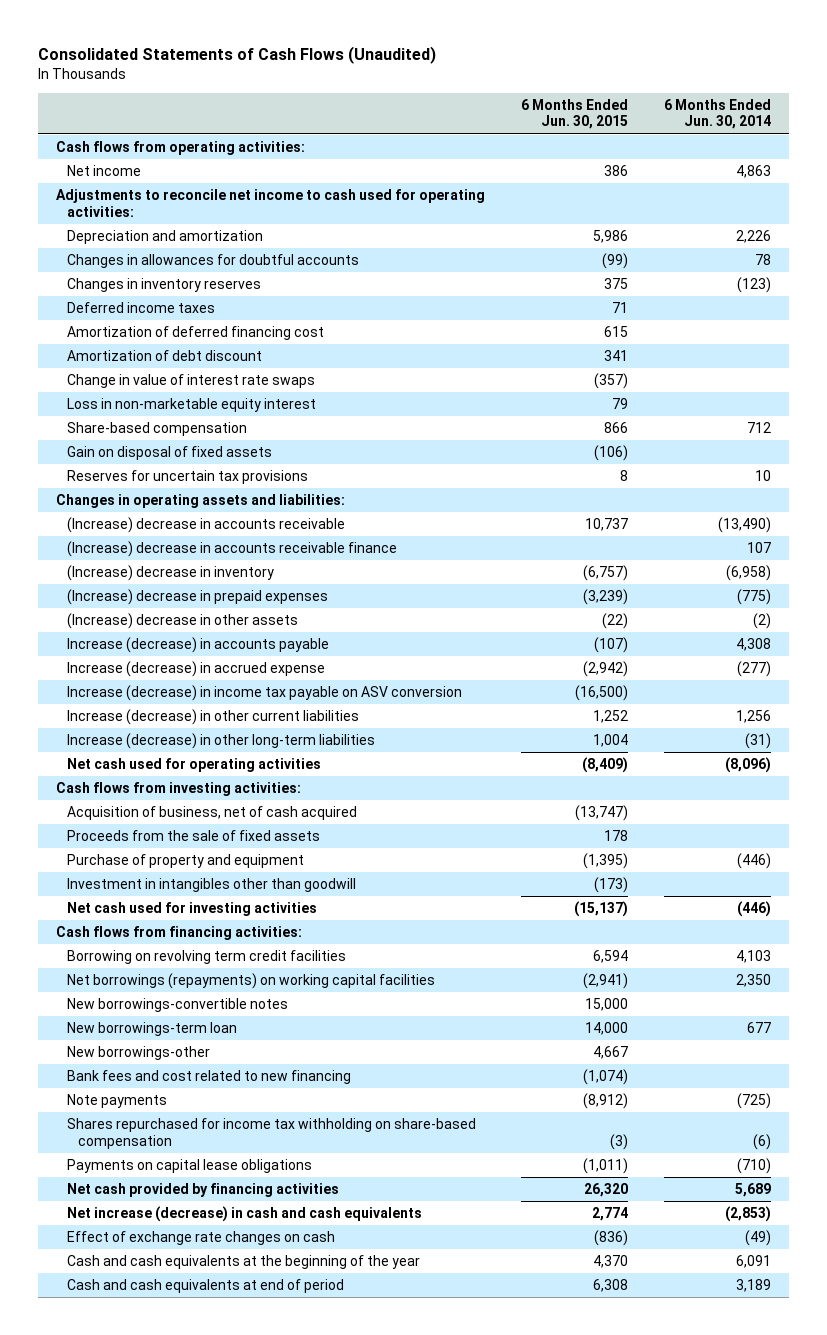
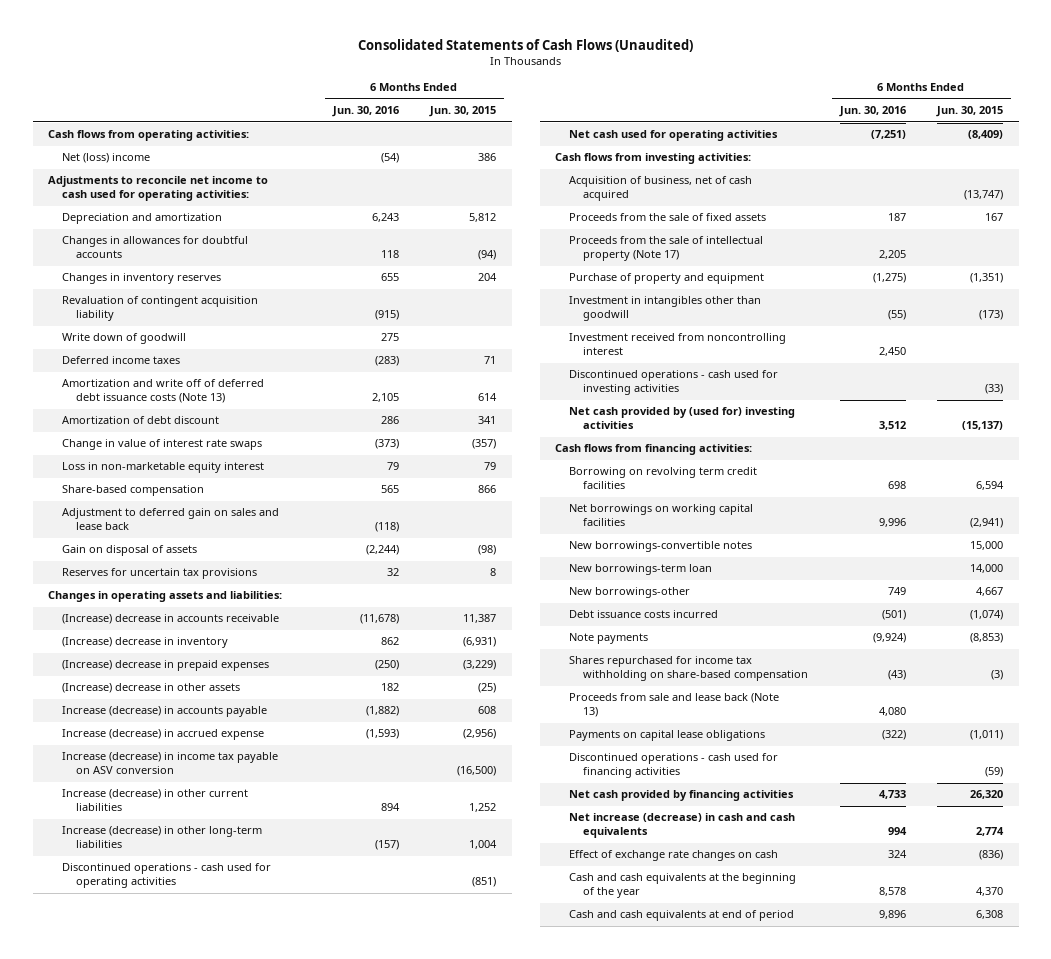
[664,98,772,130] 6 Months Ended Jun. 30, 2014 -> none
none -> [331,106,399,118] Jun. 30, 2016
[66,165,141,177] Net income -> [62,153,151,164] Net (loss) income
[592,230,628,244] 5,986 -> [468,213,496,223] 5,812
[601,253,628,270] (99) -> [477,250,496,261] (94)
[603,278,628,290] 375 -> [477,273,497,282] 204
none -> [62,296,259,322] Revaluation of contingent acquisition liability
none -> [62,333,187,345] Write down of goodwill
[66,326,324,341] Amortization of deferred financing cost -> [62,379,265,404] Amortization and write off of deferred debt issuance costs (Note 13)
[603,326,628,338] 615 -> [477,393,497,402] 614
none -> [62,508,280,531] Adjustment to deferred gain on sales and lease back
[66,446,272,461] Gain on disposal of fixed assets -> [62,545,198,557] Gain on disposal of assets
[593,445,628,462] (106) -> [477,545,496,556] (98)
[66,541,397,558] (Increase) decrease in accounts receivable finance -> none
[584,518,628,532] 10,737 -> [462,614,496,624] 11,387
[582,565,628,582] (6,757) -> [462,637,496,648] (6,931)
[582,589,628,606] (3,239) -> [462,660,496,671] (3,229)
[601,613,628,630] (22) -> [477,683,496,694] (25)
[593,637,628,654] (107) -> [477,706,496,715] 608
[582,661,628,678] (2,942) -> [462,729,496,740] (2,956)
none -> [62,863,272,889] Discontinued operations - cash used for operating activities
[603,830,628,842] 178 -> [984,213,1003,222] 167
none -> [569,236,764,262] Proceeds from the sale of intellectual property (Note 17)
[582,853,628,870] (1,395) -> [969,273,1003,284] (1,351)
none -> [569,333,787,356] Investment received from noncontrolling interest
none -> [569,370,779,396] Discontinued operations - cash used for investing activities
[66,902,317,917] Net cash used for investing activities -> [569,407,796,430] Net cash provided by (used for) investing activities
[66,973,435,990] Net borrowings (repayments) on working capital facilities -> [569,504,754,527] Net borrowings on working capital facilities
[66,1070,351,1085] Bank fees and cost related to new financing -> [569,610,719,619] Debt issuance costs incurred
[582,1093,628,1110] (8,912) -> [969,633,1003,644] (8,853)
none -> [569,693,780,718] Proceeds from sale and lease back (Note 13)
none -> [569,753,779,779] Discontinued operations - cash used for financing activities

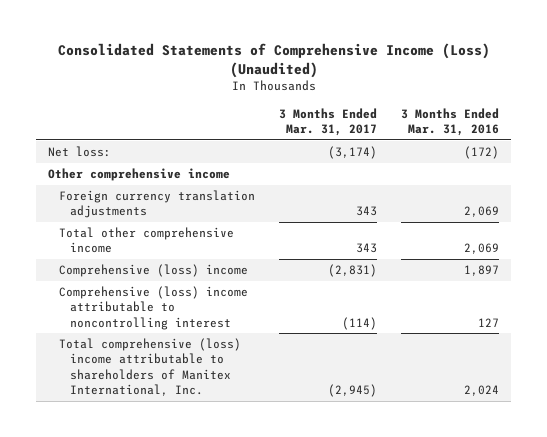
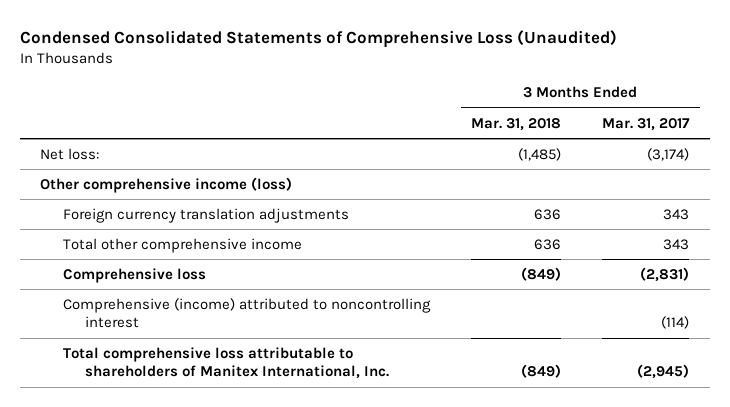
[57,43,490,78] Consolidated Statements of Comprehensive Income (Loss) (Unaudited) -> [19,29,617,48] Condensed Consolidated Statements of Comprehensive Loss (Unaudited)
[401,107,500,136] 3 Months Ended Mar. 31, 2016 -> none
none -> [470,117,561,131] Mar. 31, 2018
[48,168,231,182] Other comprehensive income -> [40,176,293,193] Other comprehensive income (loss)
[59,264,249,278] Comprehensive (loss) income -> [62,267,206,283] Comprehensive loss
[59,286,249,330] Comprehensive (loss) income attributable to noncontrolling interest -> [62,297,431,329] Comprehensive (income) attributed to noncontrolling interest
[59,338,242,397] Total comprehensive (loss) income attributable to shareholders of Manitex International, Inc. -> [62,346,389,380] Total comprehensive loss attributable to shareholders of Manitex International, Inc.

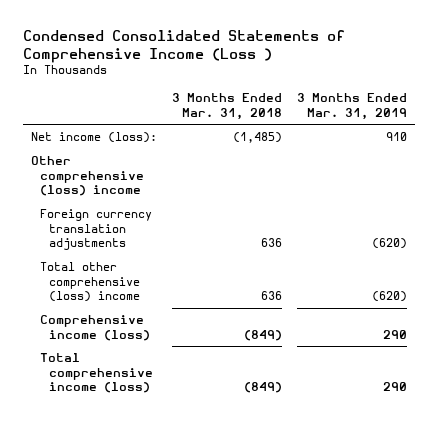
[19,29,617,48] Condensed Consolidated Statements of Comprehensive Loss (Unaudited) -> [22,29,345,63] Condensed Consolidated Statements of Comprehensive Income (Loss )
[602,117,691,131] Mar. 31, 2017 -> none
none -> [297,93,408,120] 3 Months Ended Mar. 31, 2019
[40,147,100,160] Net loss: -> [30,132,157,144] Net income (loss):
[40,176,293,193] Other comprehensive income (loss) -> [30,156,144,197] Other comprehensive (loss) income
[62,297,431,329] Comprehensive (income) attributed to noncontrolling interest -> none
[62,237,302,253] Total other comprehensive income -> [39,262,141,303] Total other comprehensive (loss) income
[62,267,206,283] Comprehensive loss -> [39,315,151,341] Comprehensive income (loss)
[62,346,389,380] Total comprehensive loss attributable to shareholders of Manitex International, Inc. -> [39,353,154,394] Total comprehensive income (loss)

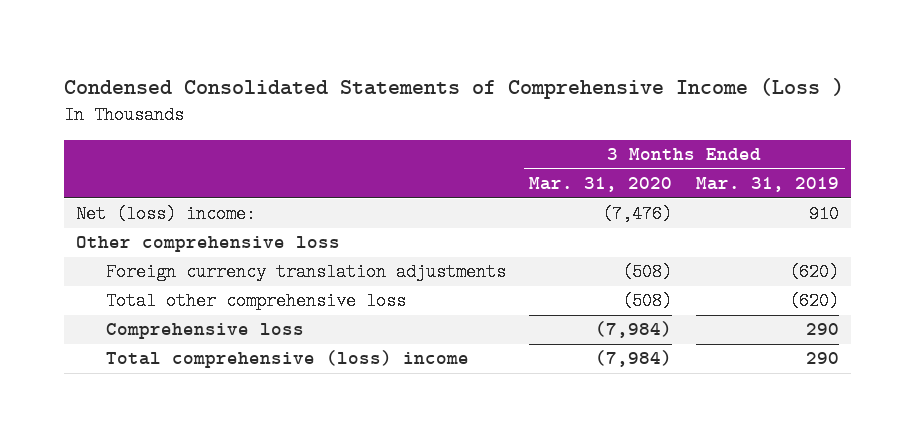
[172,93,283,120] 3 Months Ended Mar. 31, 2018 -> none
none -> [529,177,673,193] Mar. 31, 2020
[30,132,157,144] Net income (loss): -> [75,205,256,224] Net (loss) income:
[30,156,144,197] Other comprehensive (loss) income -> [75,236,340,253] Other comprehensive loss
[39,262,141,303] Total other comprehensive (loss) income -> [105,292,406,311] Total other comprehensive loss
[39,315,151,341] Comprehensive income (loss) -> [105,323,304,340] Comprehensive loss
[39,353,154,394] Total comprehensive income (loss) -> [105,350,469,369] Total comprehensive (loss) income

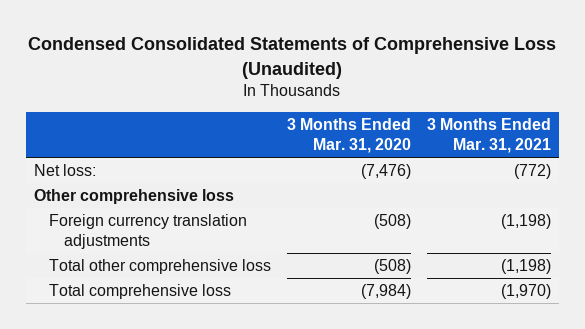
[63,78,844,100] Condensed Consolidated Statements of Comprehensive Income (Loss ) -> [28,37,557,79] Condensed Consolidated Statements of Comprehensive Loss (Unaudited)
[696,177,840,193] Mar. 31, 2019 -> none
none -> [426,117,551,154] 3 Months Ended Mar. 31, 2021
[75,205,256,224] Net (loss) income: -> [33,164,96,177] Net loss:
[105,323,304,340] Comprehensive loss -> none
[105,350,469,369] Total comprehensive (loss) income -> [49,284,232,300] Total comprehensive loss

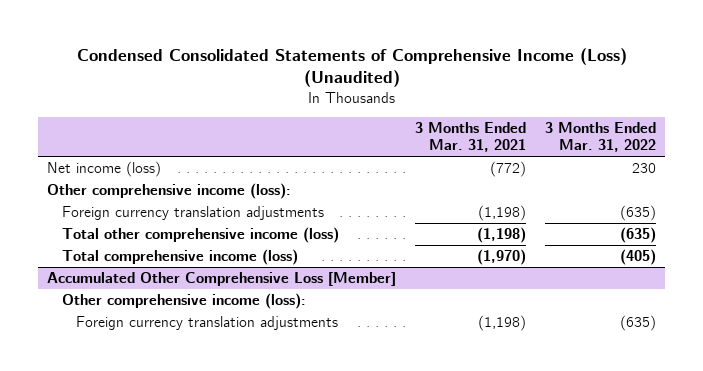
[28,37,557,79] Condensed Consolidated Statements of Comprehensive Loss (Unaudited) -> [76,47,627,88] Condensed Consolidated Statements of Comprehensive Income (Loss) (Unaudited)
[287,117,412,154] 3 Months Ended Mar. 31, 2020 -> none
none -> [544,122,656,153] 3 Months Ended Mar. 31, 2022
[33,164,96,177] Net loss: -> [47,160,162,177] Net income (loss)
[33,189,234,205] Other comprehensive loss -> [47,182,292,199] Other comprehensive income (loss):
[49,259,272,275] Total other comprehensive loss -> [61,226,339,243] Total other comprehensive income (loss)
[49,284,232,300] Total comprehensive loss -> [61,248,298,265] Total comprehensive income (loss)
none -> [47,271,397,286] Accumulated Other Comprehensive Loss [Member]
none -> [61,292,306,309] Other comprehensive income (loss):
none -> [76,315,339,330] Foreign currency translation adjustments

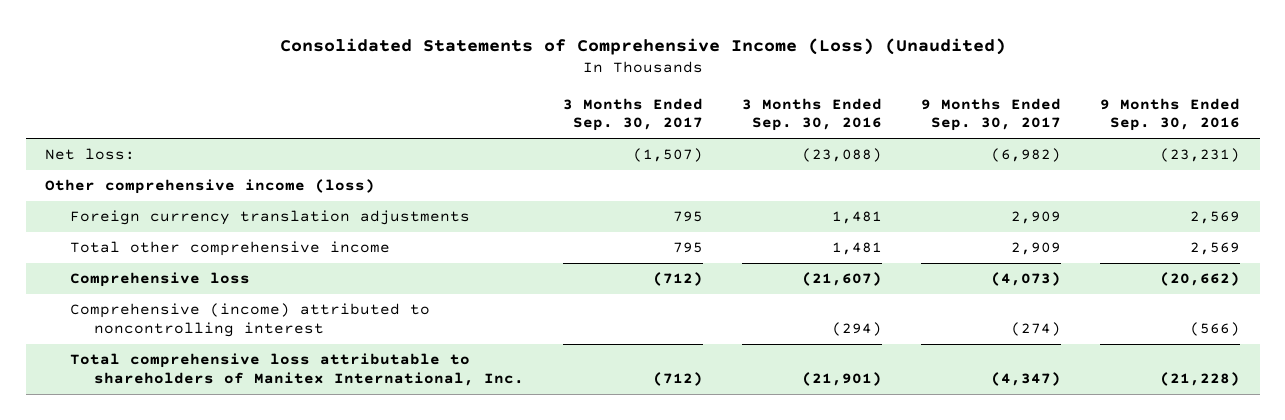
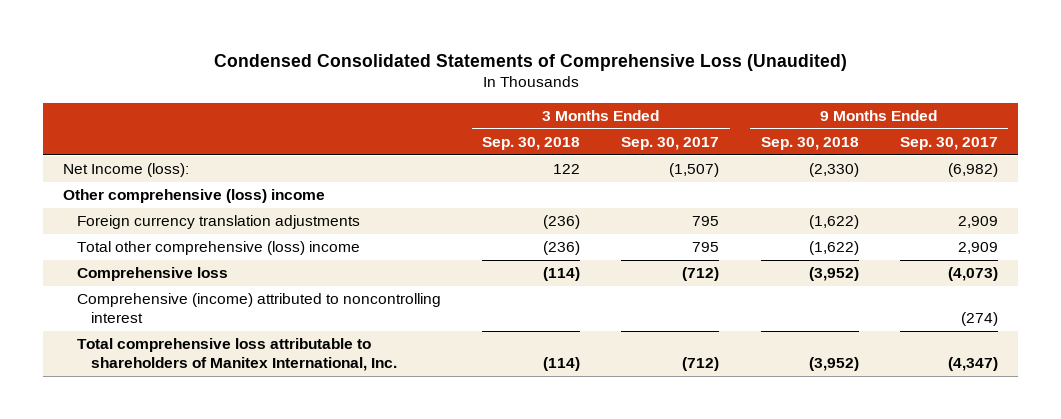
[279,37,1006,55] Consolidated Statements of Comprehensive Income (Loss) (Unaudited) -> [213,53,847,71] Condensed Consolidated Statements of Comprehensive Loss (Unaudited)
[741,97,882,132] 3 Months Ended Sep. 30, 2016 -> none
[1100,97,1241,132] 9 Months Ended Sep. 30, 2016 -> none
none -> [482,137,581,151] Sep. 30, 2018
none -> [760,137,859,151] Sep. 30, 2018
[45,148,136,161] Net loss: -> [63,163,190,178] Net Income (loss):
[45,179,376,195] Other comprehensive income (loss) -> [63,189,326,204] Other comprehensive (loss) income
[69,241,390,257] Total other comprehensive income -> [77,241,361,256] Total other comprehensive (loss) income

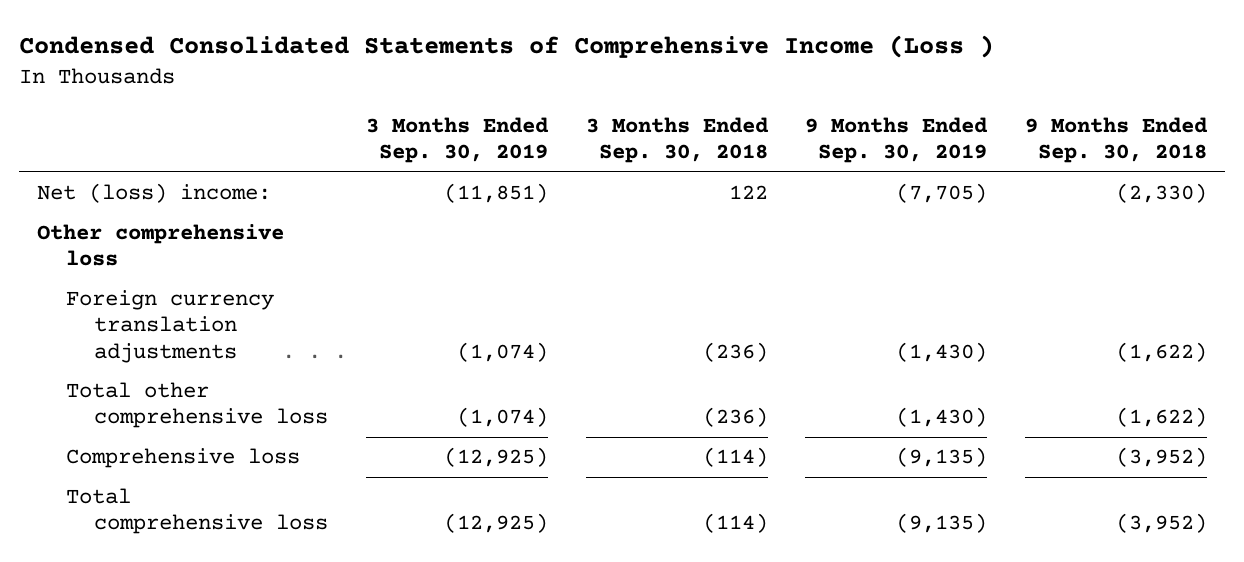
[213,53,847,71] Condensed Consolidated Statements of Comprehensive Loss (Unaudited) -> [18,35,994,59] Condensed Consolidated Statements of Comprehensive Income (Loss )
[621,137,720,151] Sep. 30, 2017 -> none
[899,137,998,151] Sep. 30, 2017 -> none
none -> [366,117,550,164] 3 Months Ended Sep. 30, 2019
none -> [805,117,989,164] 9 Months Ended Sep. 30, 2019
[63,163,190,178] Net Income (loss): -> [37,183,272,204] Net (loss) income:
[63,189,326,204] Other comprehensive (loss) income -> [37,224,285,267] Other comprehensive loss
[77,241,361,256] Total other comprehensive (loss) income -> [65,382,329,429] Total other comprehensive loss
[77,293,442,324] Comprehensive (income) attributed to noncontrolling interest -> none
[77,338,397,372] Total comprehensive loss attributable to shareholders of Manitex International, Inc. -> [65,488,329,535] Total comprehensive loss

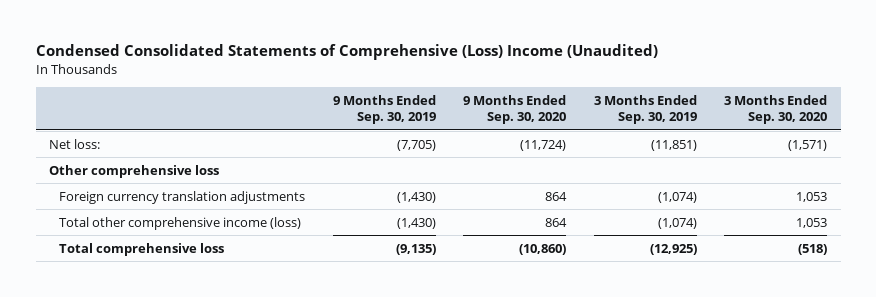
[18,35,994,59] Condensed Consolidated Statements of Comprehensive Income (Loss ) -> [35,43,658,60] Condensed Consolidated Statements of Comprehensive (Loss) Income (Unaudited)
[585,117,769,164] 3 Months Ended Sep. 30, 2018 -> none
[1024,117,1208,164] 9 Months Ended Sep. 30, 2018 -> none
none -> [463,94,567,125] 9 Months Ended Sep. 30, 2020
none -> [723,94,827,125] 3 Months Ended Sep. 30, 2020
[37,183,272,204] Net (loss) income: -> [49,138,101,149] Net loss:
[65,448,300,469] Comprehensive loss -> none
[65,382,329,429] Total other comprehensive loss -> [59,216,302,230] Total other comprehensive income (loss)

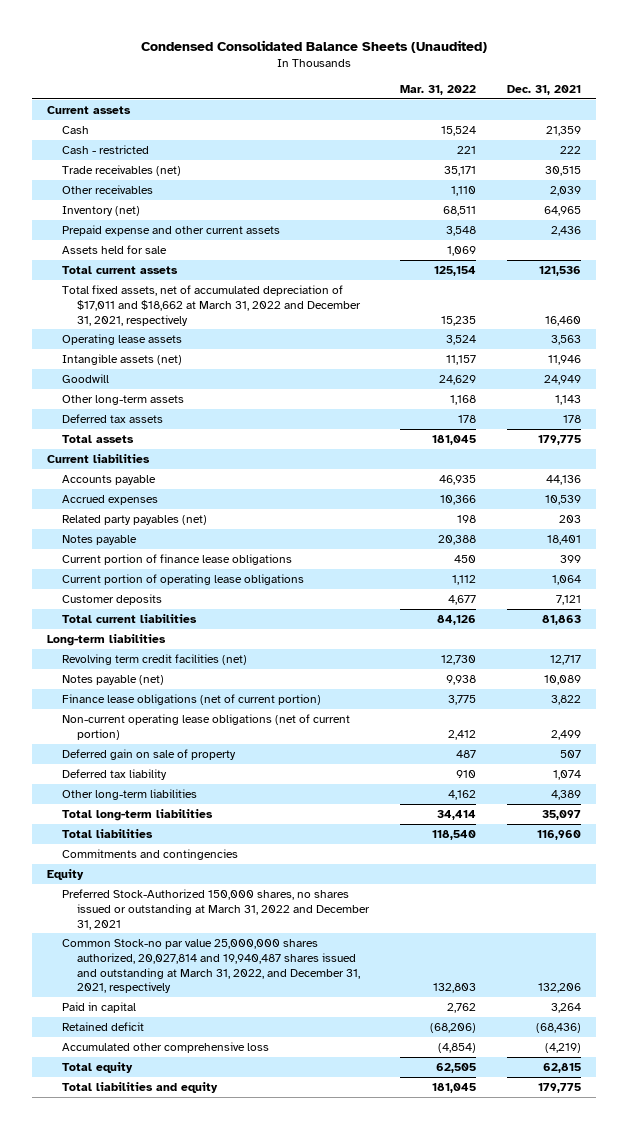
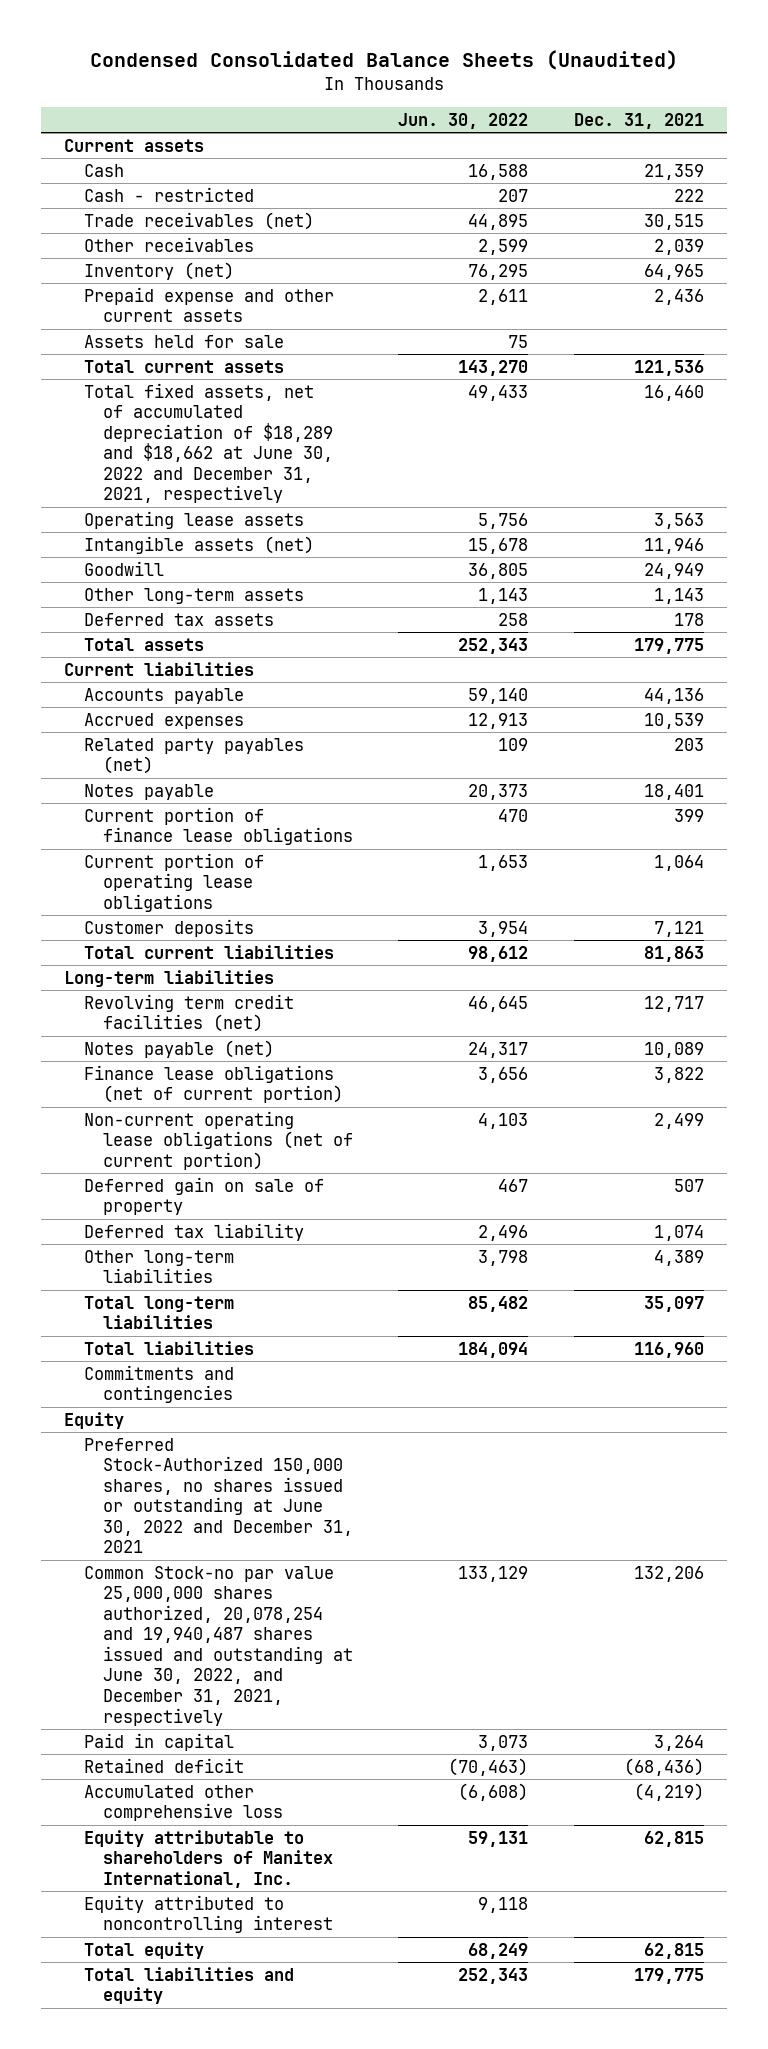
[400,85,477,96] Mar. 31, 2022 -> none
none -> [398,112,529,129] Jun. 30, 2022
[62,285,362,326] Total fixed assets, net of accumulated depreciation of $17,011 and $18,662 at March 31, 2022 and December 31, 2021, respectively -> [83,382,333,504] Total fixed assets, net of accumulated depreciation of $18,289 and $18,662 at June 30, 2022 and December 31, 2021, respectively
[62,889,371,930] Preferred Stock-Authorized 150,000 shares, no shares issued or outstanding at March 31, 2022 and December 31, 2021 -> [83,1437,353,1554] Preferred Stock-Authorized 150,000 shares, no shares issued or outstanding at June 30, 2022 and December 31, 2021
[62,939,361,994] Common Stock-no par value 25,000,000 shares authorized, 20,027,814 and 19,940,487 shares issued and outstanding at March 31, 2022, and December 31, 2021, respectively -> [83,1565,353,1726] Common Stock-no par value 25,000,000 shares authorized, 20,078,254 and 19,940,487 shares issued and outstanding at June 30, 2022, and December 31, 2021, respectively
none -> [83,1829,333,1888] Equity attributable to shareholders of Manitex International, Inc.
none -> [83,1894,333,1934] Equity attributed to noncontrolling interest

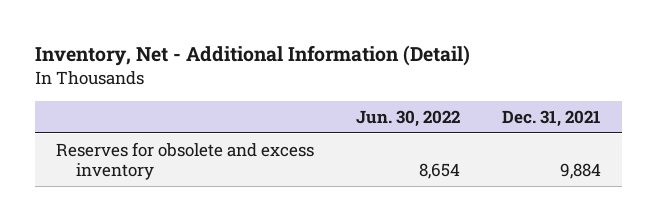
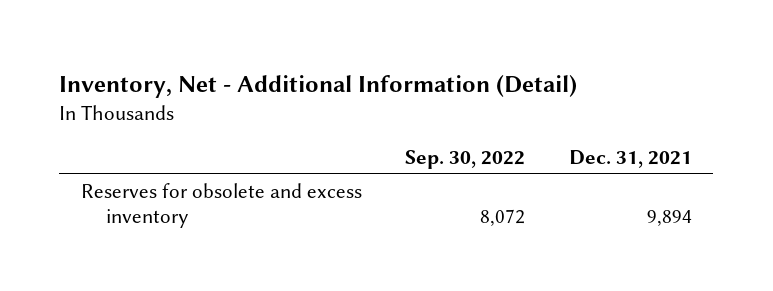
[355,110,460,128] Jun. 30, 2022 -> none
none -> [405,150,526,170] Sep. 30, 2022
[559,162,601,179] 9,884 -> [646,209,692,226] 9,894

